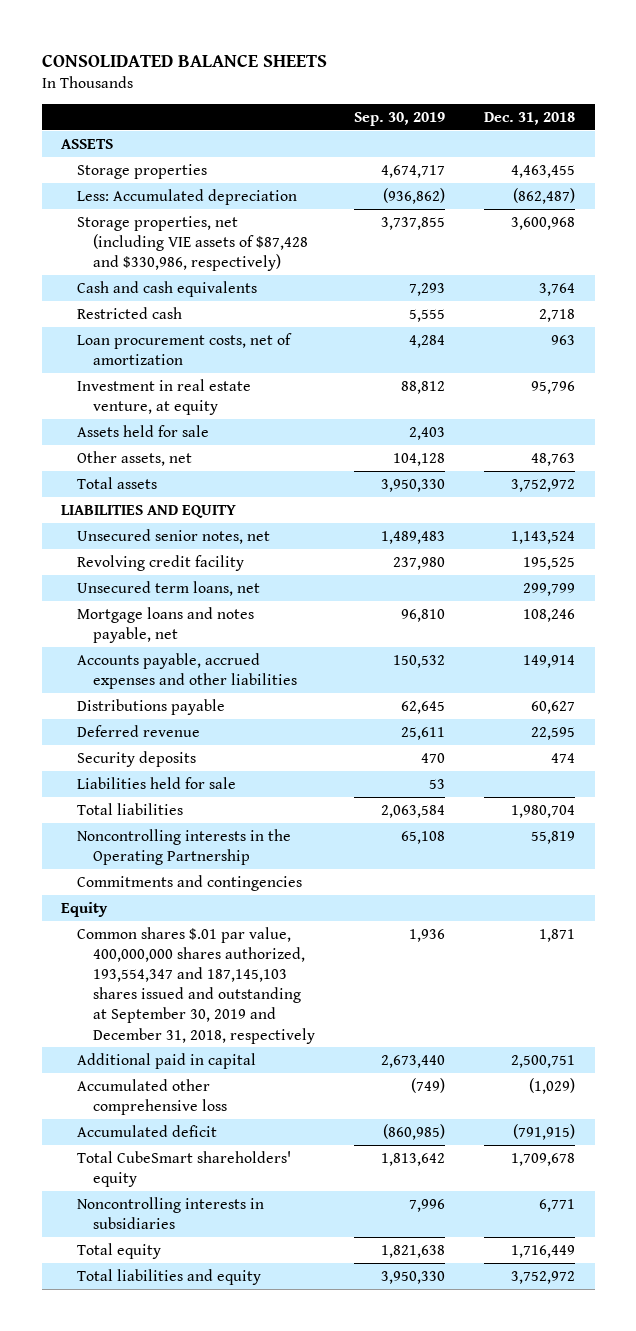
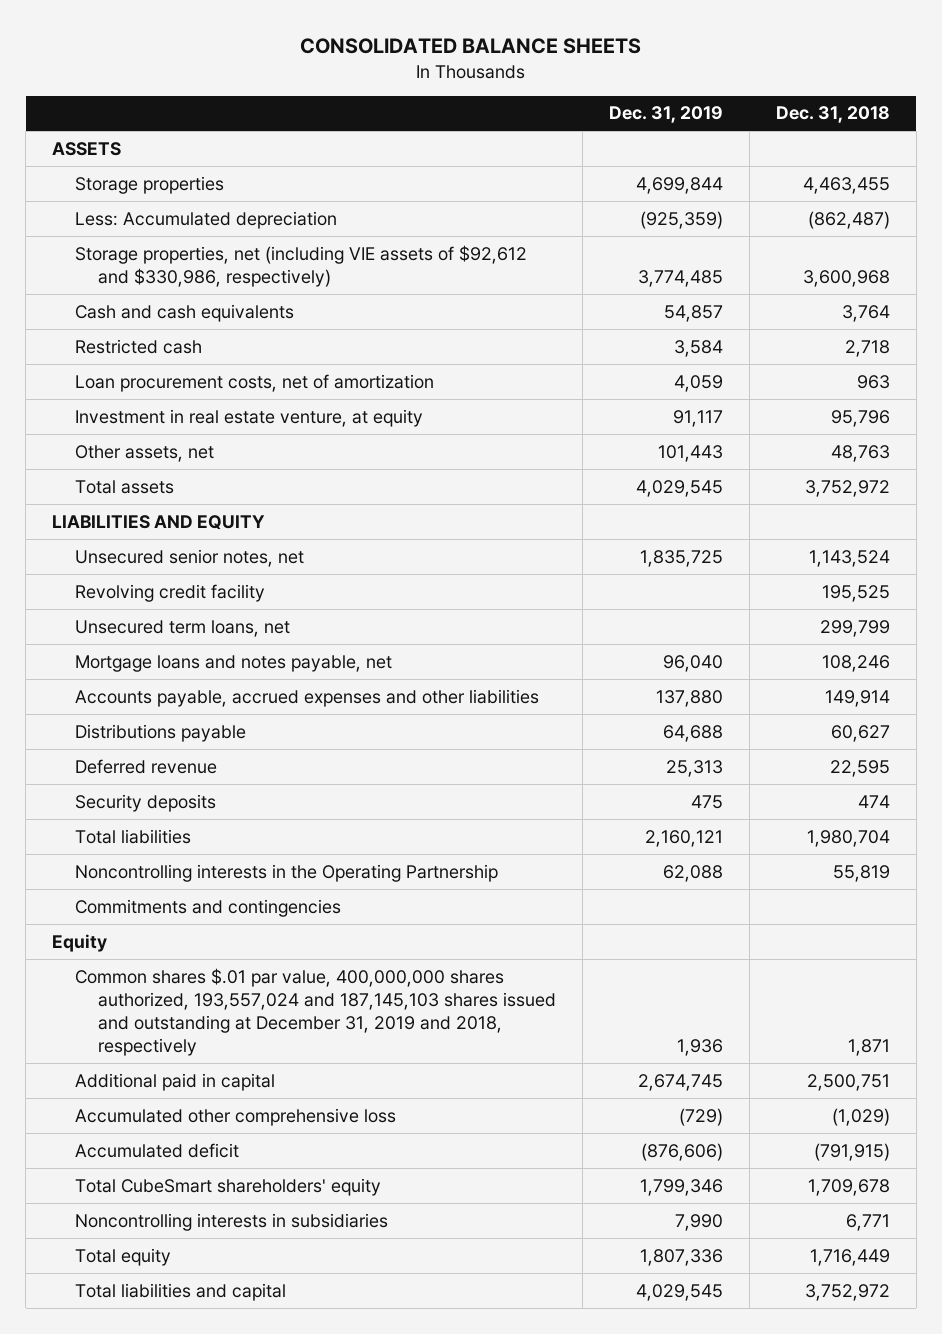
[354,112,446,127] Sep. 30, 2019 -> none
none -> [608,106,723,124] Dec. 31, 2019
[77,215,309,272] Storage properties, net (including VIE assets of $87,428 and $330,986, respectively) -> [75,244,528,287] Storage properties, net (including VIE assets of $92,612 and $330,986, respectively)
[77,424,210,437] Assets held for sale -> none
[77,776,237,789] Liabilities held for sale -> none
[77,926,316,1044] Common shares $.01 par value, 400,000,000 shares authorized, 193,554,347 and 187,145,103 shares issued and outstanding at September 30, 2019 and December 31, 2018, respectively -> [75,967,556,1056] Common shares $.01 par value, 400,000,000 shares authorized, 193,557,024 and 187,145,103 shares issued and outstanding at December 31, 2019 and 2018, respectively
[77,1268,262,1285] Total liabilities and equity -> [75,1282,287,1301] Total liabilities and capital

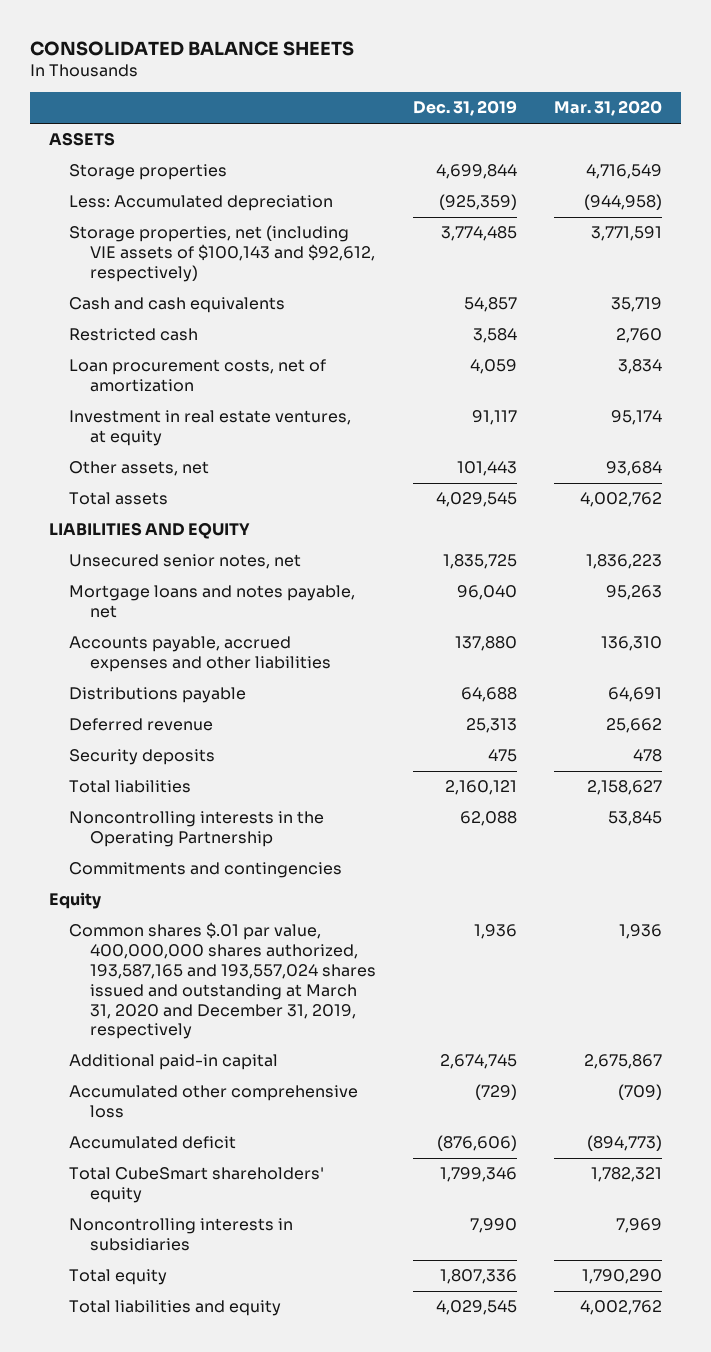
[775,106,890,124] Dec. 31, 2018 -> none
none -> [554,100,663,117] Mar. 31, 2020
[75,244,528,287] Storage properties, net (including VIE assets of $92,612 and $330,986, respectively) -> [69,225,376,283] Storage properties, net (including VIE assets of $100,143 and $92,612, respectively)
[75,408,424,427] Investment in real estate venture, at equity -> [69,410,352,447] Investment in real estate ventures, at equity
[75,583,266,602] Revolving credit facility -> none
[75,619,291,637] Unsecured term loans, net -> none
[75,967,556,1056] Common shares $.01 par value, 400,000,000 shares authorized, 193,557,024 and 187,145,103 shares issued and outstanding at December 31, 2019 and 2018, respectively -> [69,922,377,1040] Common shares $.01 par value, 400,000,000 shares authorized, 193,587,165 and 193,557,024 shares issued and outstanding at March 31, 2020 and December 31, 2019, respectively
[75,1072,276,1091] Additional paid in capital -> [69,1054,279,1071] Additional paid-in capital
[75,1282,287,1301] Total liabilities and capital -> [69,1300,282,1317] Total liabilities and equity

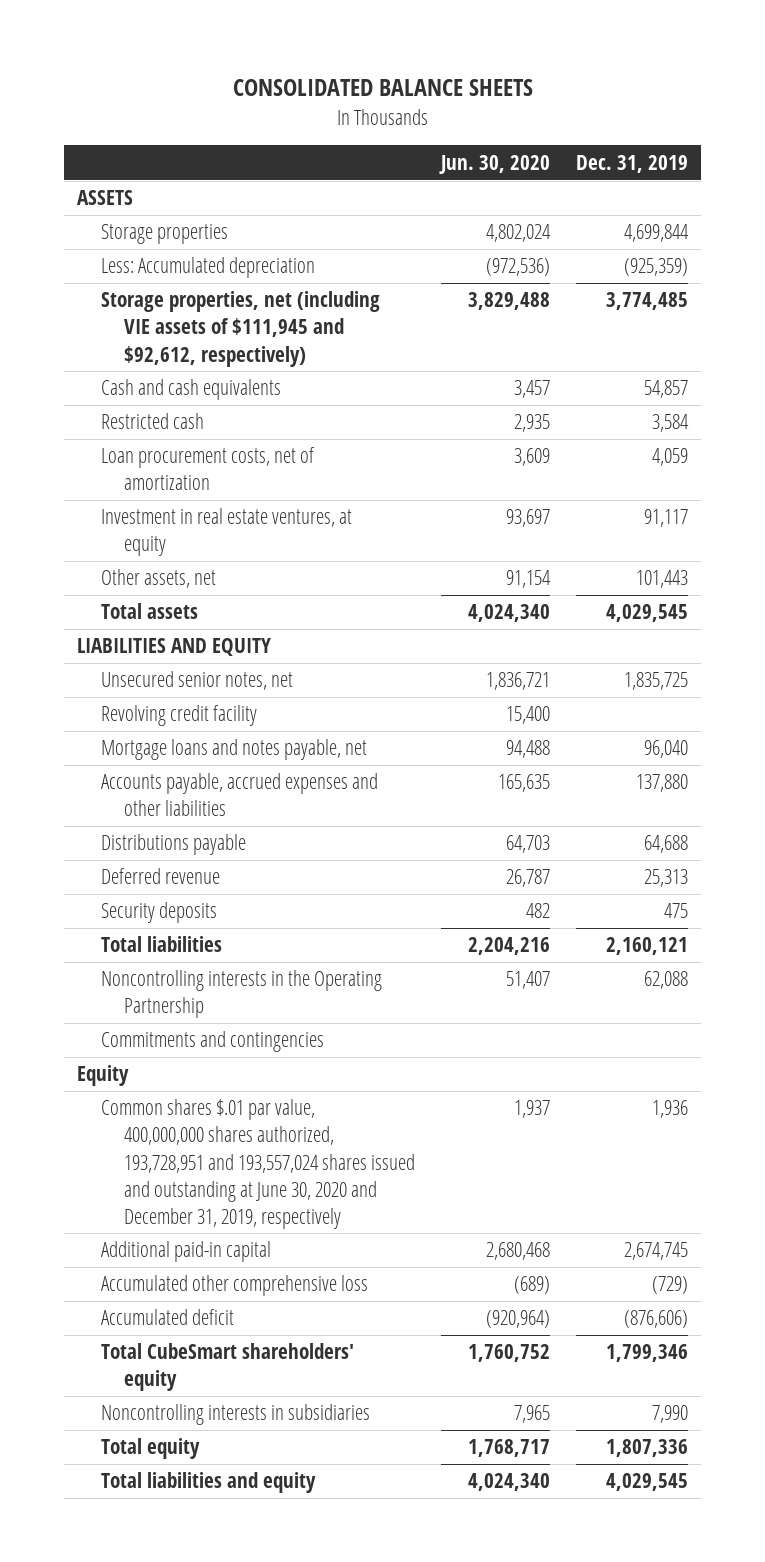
[554,100,663,117] Mar. 31, 2020 -> none
none -> [439,154,551,174] Jun. 30, 2020
[69,225,376,283] Storage properties, net (including VIE assets of $100,143 and $92,612, respectively) -> [100,291,380,367] Storage properties, net (including VIE assets of $111,945 and $92,612, respectively)
none -> [100,705,257,727] Revolving credit facility
[69,922,377,1040] Common shares $.01 par value, 400,000,000 shares authorized, 193,587,165 and 193,557,024 shares issued and outstanding at March 31, 2020 and December 31, 2019, respectively -> [100,1099,416,1229] Common shares $.01 par value, 400,000,000 shares authorized, 193,728,951 and 193,557,024 shares issued and outstanding at June 30, 2020 and December 31, 2019, respectively

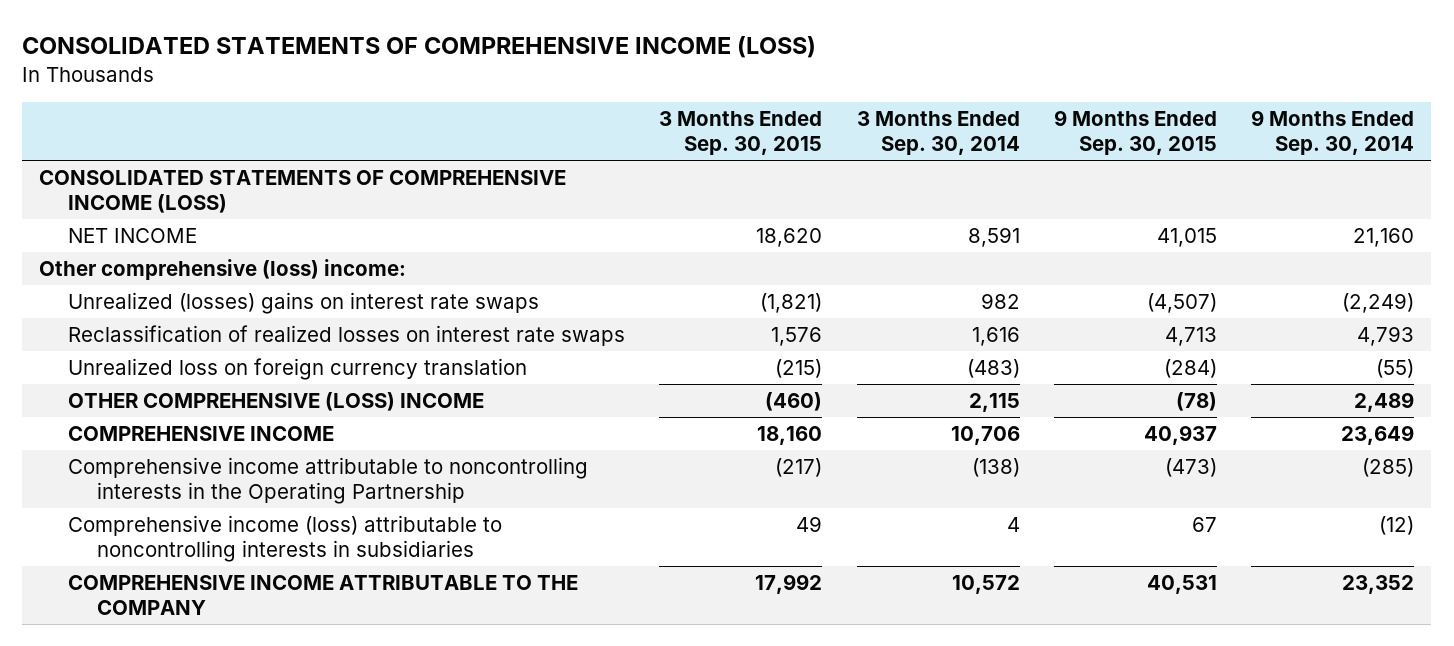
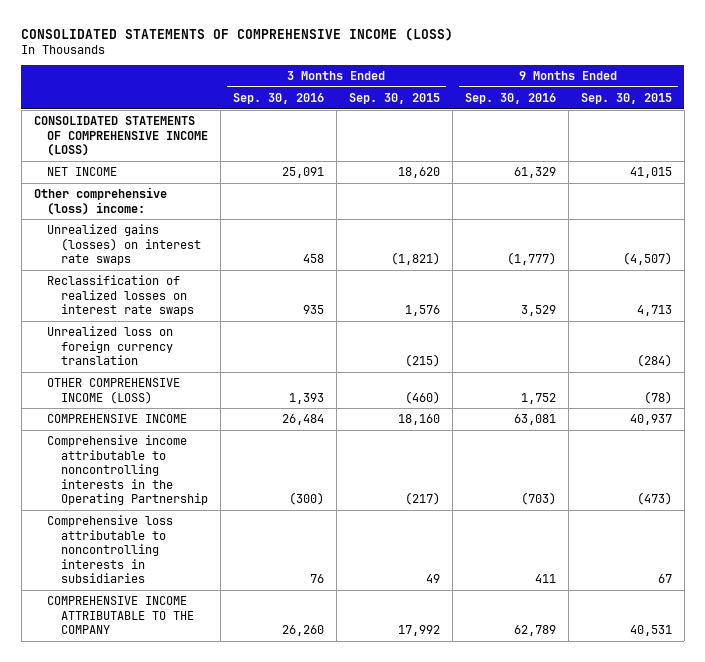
[856,111,1020,156] 3 Months Ended Sep. 30, 2014 -> none
[1251,110,1415,156] 9 Months Ended Sep. 30, 2014 -> none
none -> [233,92,325,104] Sep. 30, 2016
none -> [464,92,556,104] Sep. 30, 2016
[68,292,540,315] Unrealized (losses) gains on interest rate swaps -> [47,223,201,266] Unrealized gains (losses) on interest rate swaps
[68,392,485,412] OTHER COMPREHENSIVE (LOSS) INCOME -> [47,377,181,404] OTHER COMPREHENSIVE INCOME (LOSS)
[68,515,503,563] Comprehensive income (loss) attributable to noncontrolling interests in subsidiaries -> [47,514,174,584] Comprehensive loss attributable to noncontrolling interests in subsidiaries

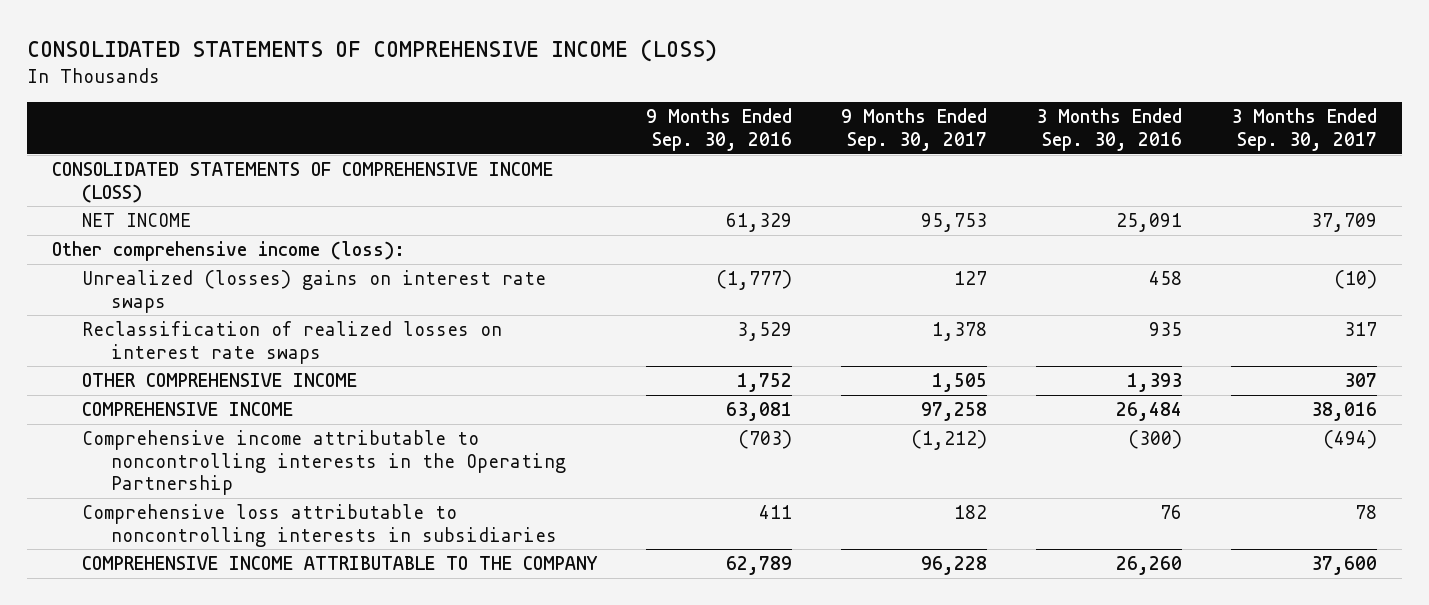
[348,92,440,104] Sep. 30, 2015 -> none
[580,92,672,104] Sep. 30, 2015 -> none
none -> [840,108,987,151] 9 Months Ended Sep. 30, 2017
none -> [1231,108,1378,151] 3 Months Ended Sep. 30, 2017
[33,186,167,215] Other comprehensive (loss) income: -> [51,241,405,262] Other comprehensive income (loss):
[47,223,201,266] Unrealized gains (losses) on interest rate swaps -> [81,270,546,313] Unrealized (losses) gains on interest rate swaps
[47,325,174,366] Unrealized loss on foreign currency translation -> none
[47,377,181,404] OTHER COMPREHENSIVE INCOME (LOSS) -> [81,373,357,388] OTHER COMPREHENSIVE INCOME

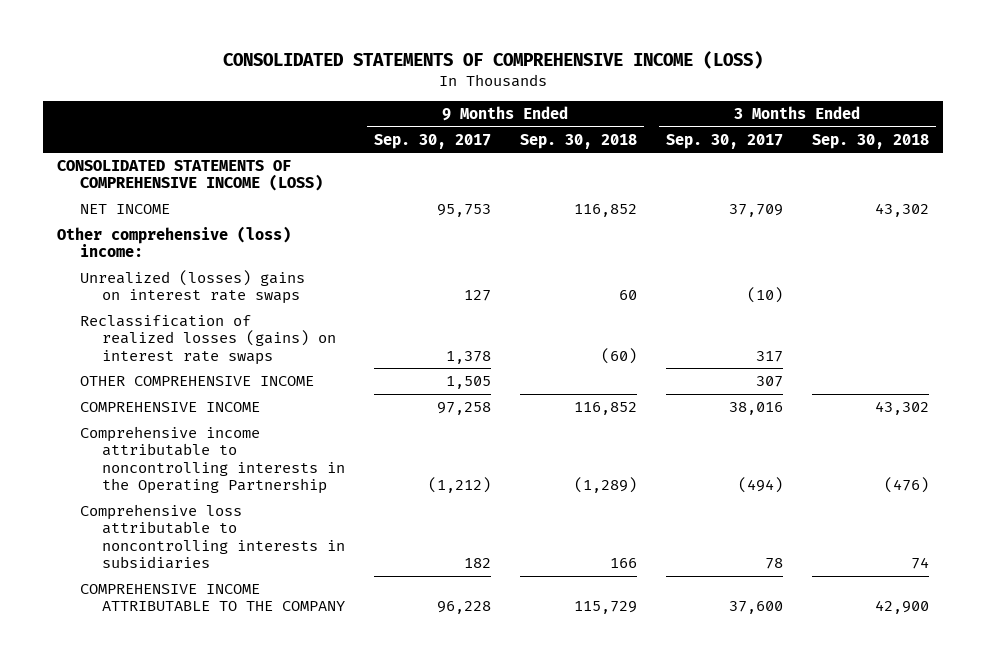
[645,108,792,151] 9 Months Ended Sep. 30, 2016 -> none
[1035,108,1182,151] 3 Months Ended Sep. 30, 2016 -> none
none -> [519,133,637,149] Sep. 30, 2018
none -> [811,133,929,149] Sep. 30, 2018
[51,241,405,262] Other comprehensive income (loss): -> [57,226,292,258] Other comprehensive (loss) income:
[81,321,502,364] Reclassification of realized losses on interest rate swaps -> [79,315,336,365] Reclassification of realized losses (gains) on interest rate swaps

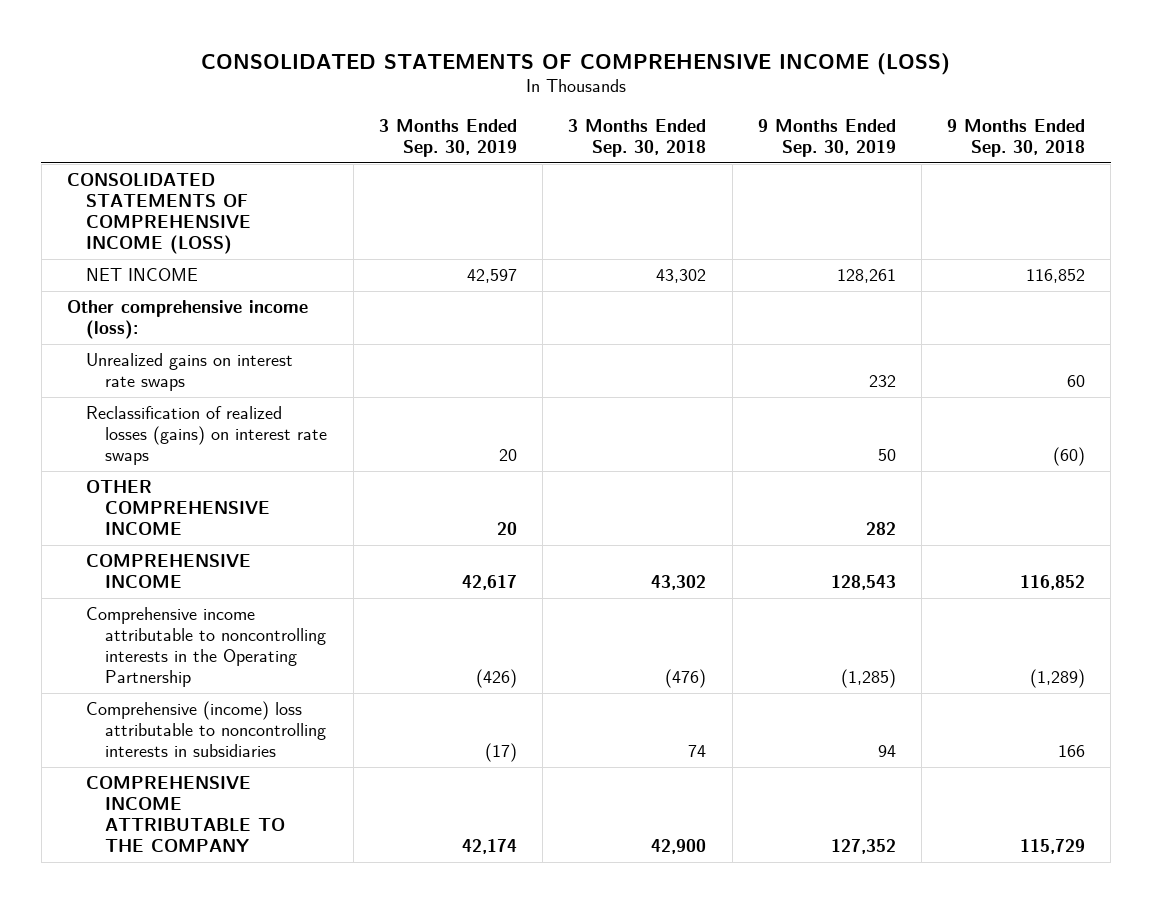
[373,133,491,149] Sep. 30, 2017 -> none
[665,133,783,149] Sep. 30, 2017 -> none
none -> [378,119,517,158] 3 Months Ended Sep. 30, 2019
none -> [757,119,896,158] 9 Months Ended Sep. 30, 2019
[57,226,292,258] Other comprehensive (loss) income: -> [67,299,309,340] Other comprehensive income (loss):
[79,270,305,305] Unrealized (losses) gains on interest rate swaps -> [86,352,294,392] Unrealized gains on interest rate swaps
[79,504,345,570] Comprehensive loss attributable to noncontrolling interests in subsidiaries -> [86,700,327,758] Comprehensive (income) loss attributable to noncontrolling interests in subsidiaries

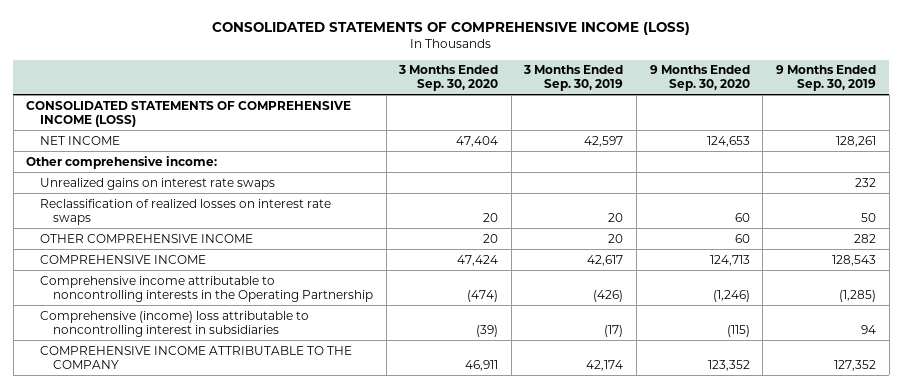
[568,119,707,158] 3 Months Ended Sep. 30, 2018 -> none
[947,119,1086,158] 9 Months Ended Sep. 30, 2018 -> none
none -> [398,65,499,92] 3 Months Ended Sep. 30, 2020
none -> [649,65,750,92] 9 Months Ended Sep. 30, 2020
[67,299,309,340] Other comprehensive income (loss): -> [26,155,218,169] Other comprehensive income:
[86,405,328,466] Reclassification of realized losses (gains) on interest rate swaps -> [39,198,331,225] Reclassification of realized losses on interest rate swaps
[86,700,327,758] Comprehensive (income) loss attributable to noncontrolling interests in subsidiaries -> [39,310,309,337] Comprehensive (income) loss attributable to noncontrolling interest in subsidiaries

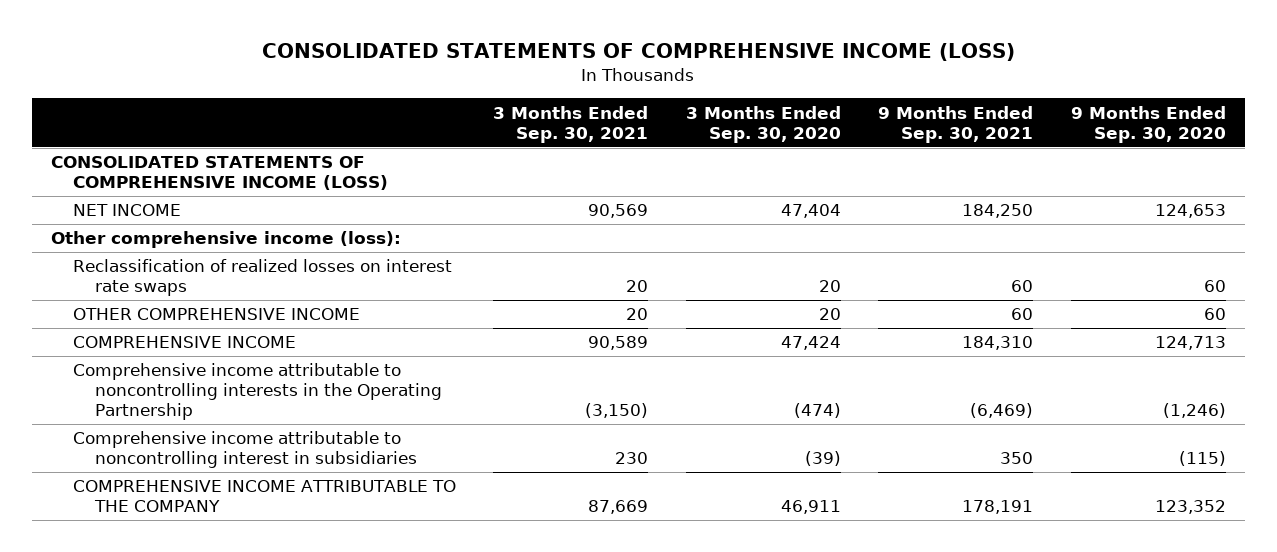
[523,65,624,92] 3 Months Ended Sep. 30, 2019 -> none
[776,65,877,92] 9 Months Ended Sep. 30, 2019 -> none
none -> [493,105,649,143] 3 Months Ended Sep. 30, 2021
none -> [878,105,1034,143] 9 Months Ended Sep. 30, 2021
[39,177,275,190] Unrealized gains on interest rate swaps -> none
[26,155,218,169] Other comprehensive income: -> [50,231,401,249] Other comprehensive income (loss):
[39,310,309,337] Comprehensive (income) loss attributable to noncontrolling interest in subsidiaries -> [72,431,417,469] Comprehensive income attributable to noncontrolling interest in subsidiaries

